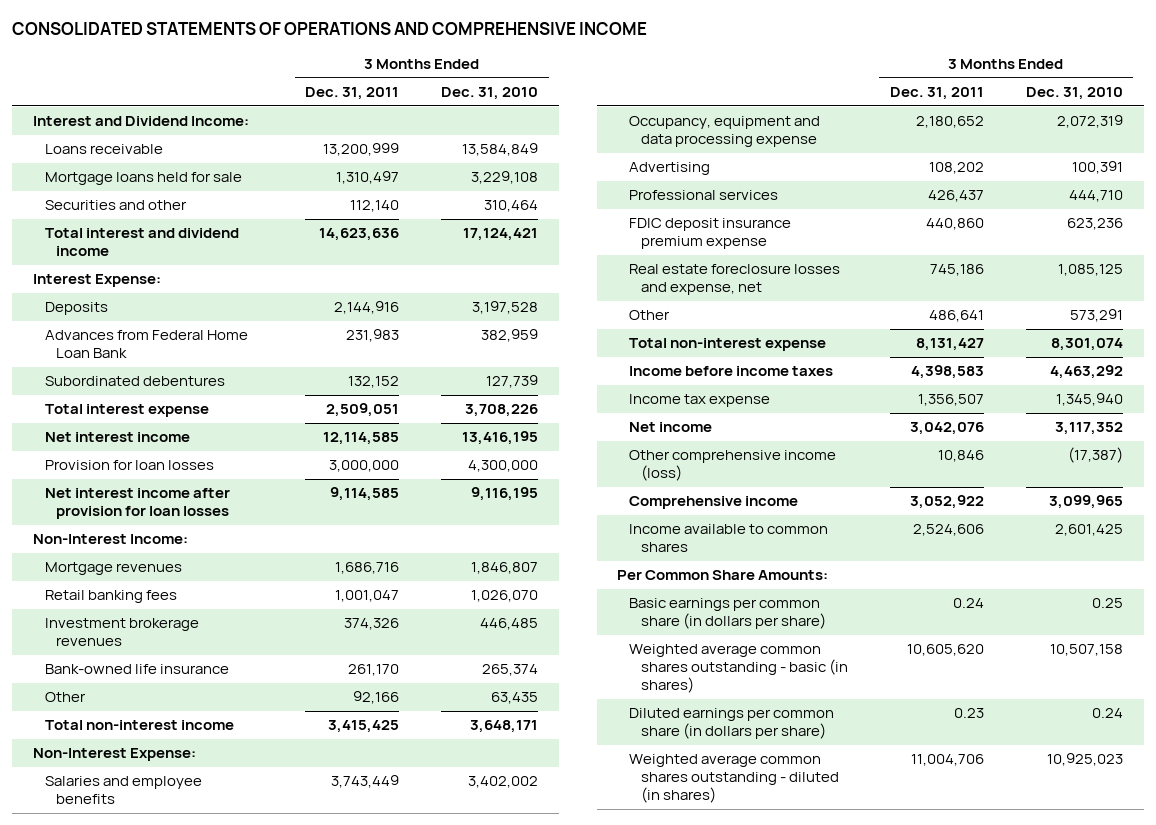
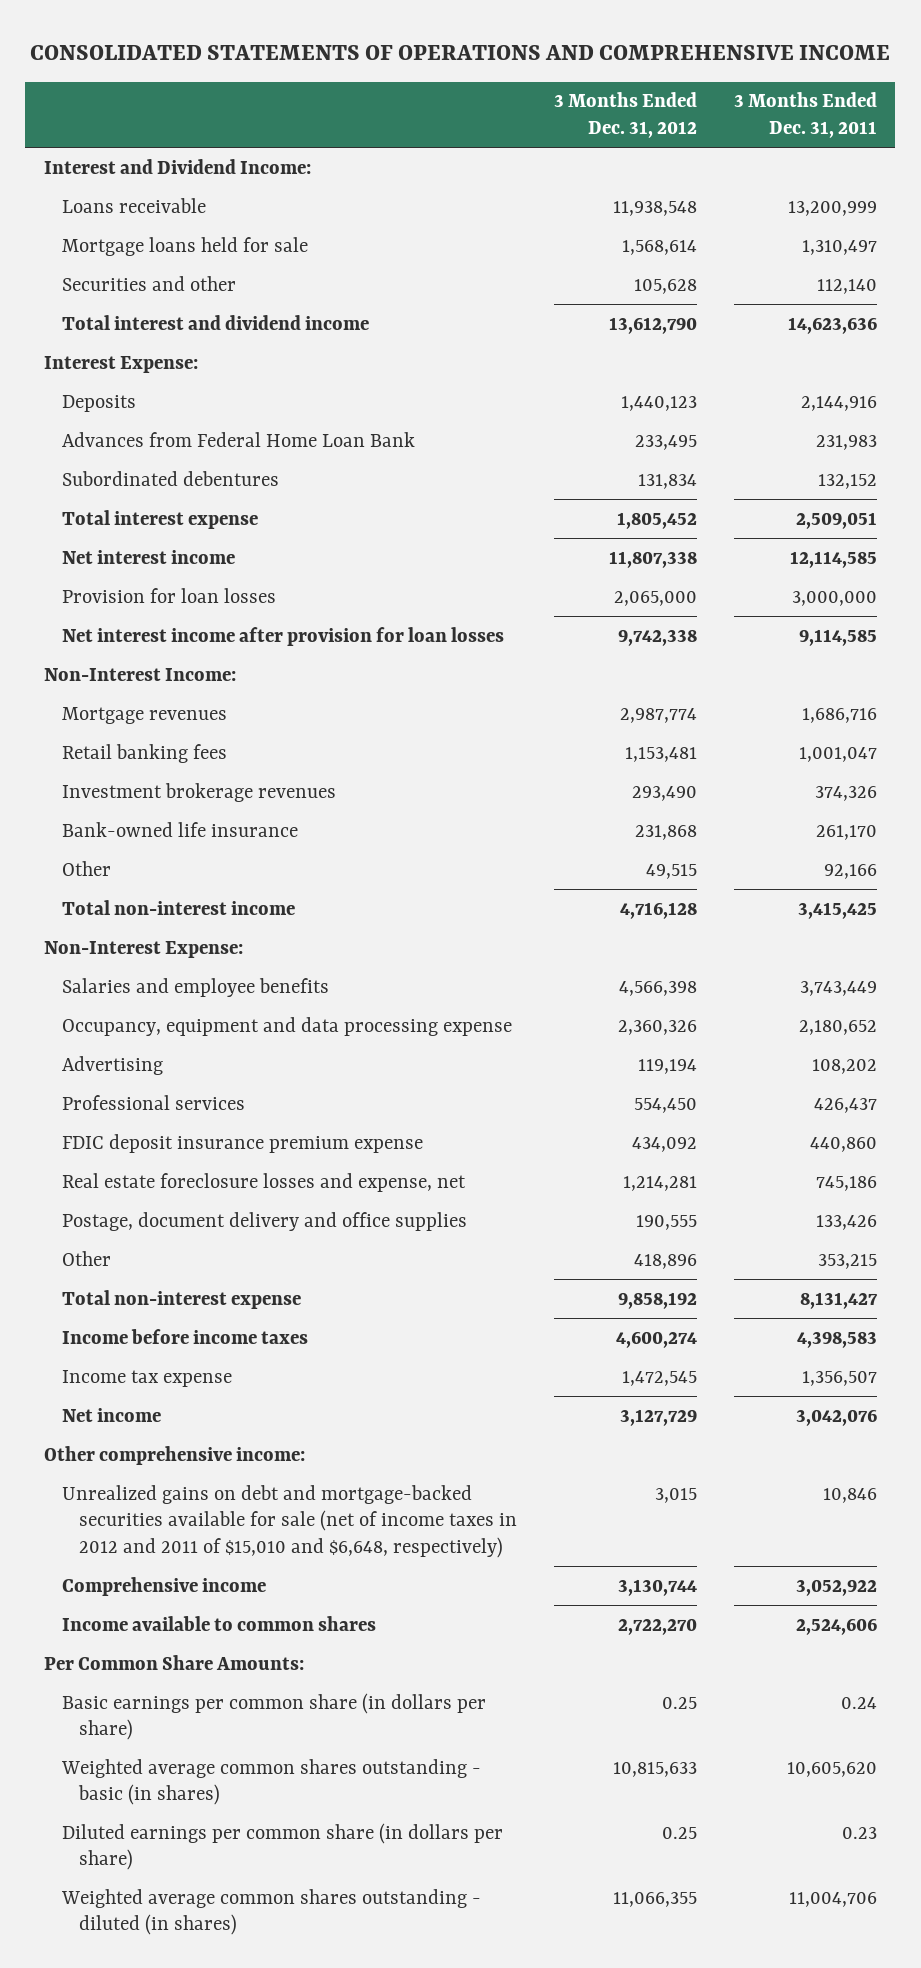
[441,87,539,101] Dec. 31, 2010 -> none
none -> [554,92,698,139] 3 Months Ended Dec. 31, 2012
none -> [61,1211,467,1231] Postage, document delivery and office supplies
[928,310,984,323] 486,641 -> [817,1253,877,1269] 353,215
none -> [43,1445,305,1465] Other comprehensive income:
[629,450,837,482] Other comprehensive income (loss) -> [61,1484,518,1559] Unrealized gains on debt and mortgage-backed securities available for sale (net of income taxes in 2012 and 2011 of $15,010 and $6,648, respectively)

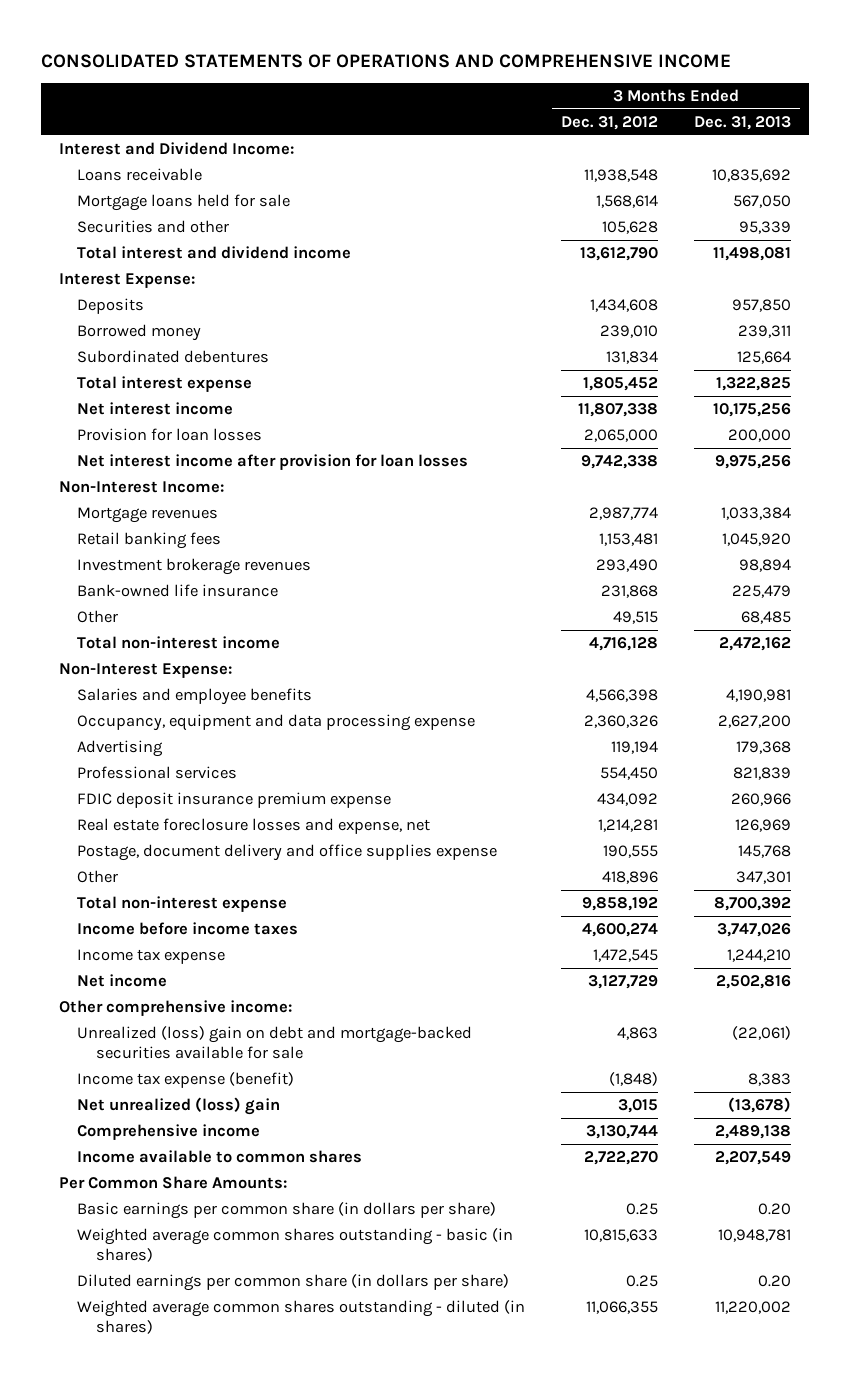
[733,92,877,139] 3 Months Ended Dec. 31, 2011 -> none
none -> [694,116,792,131] Dec. 31, 2013
[61,431,415,447] Advances from Federal Home Loan Bank -> none
[621,395,698,411] 1,440,123 -> [590,299,659,313] 1,434,608
none -> [77,324,202,342] Borrowed money
[61,1211,467,1231] Postage, document delivery and office supplies -> [77,844,498,862] Postage, document delivery and office supplies expense
none -> [77,1026,473,1059] Unrealized (loss) gain on debt and mortgage-backed securities available for sale
none -> [77,1072,295,1089] Income tax expense (benefit)
[61,1484,518,1559] Unrealized gains on debt and mortgage-backed securities available for sale (net of income taxes in 2012 and 2011 of $15,010 and $6,648, respectively) -> [77,1097,281,1116] Net unrealized (loss) gain

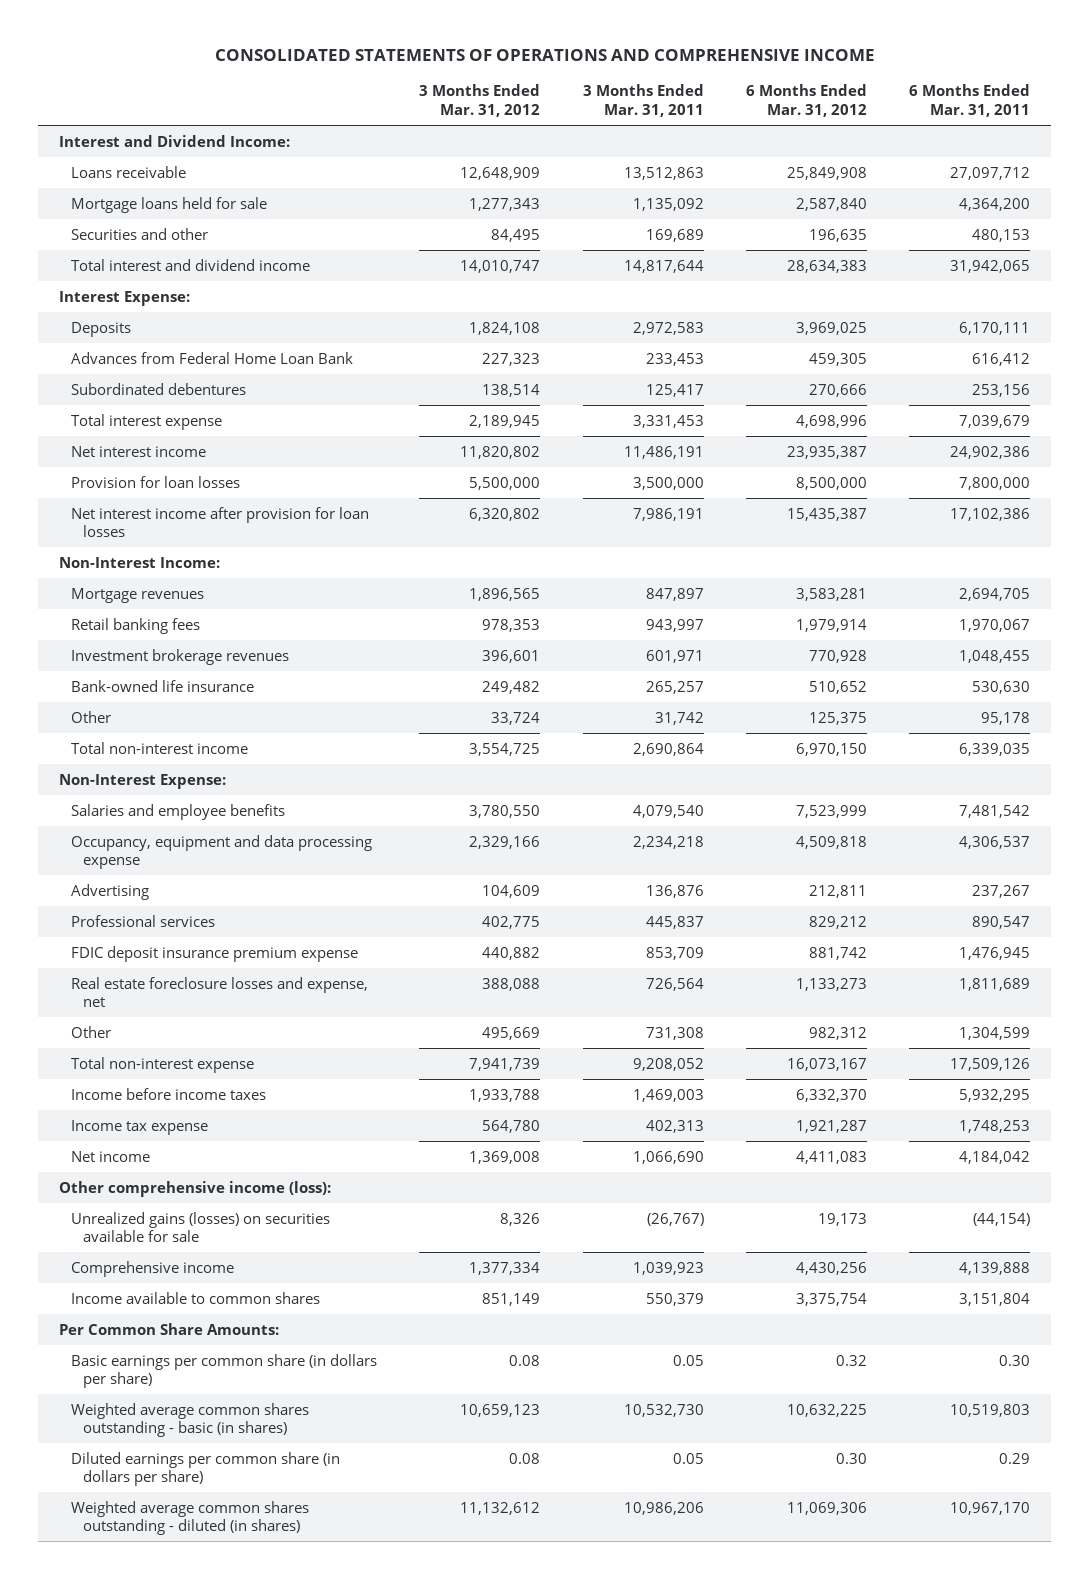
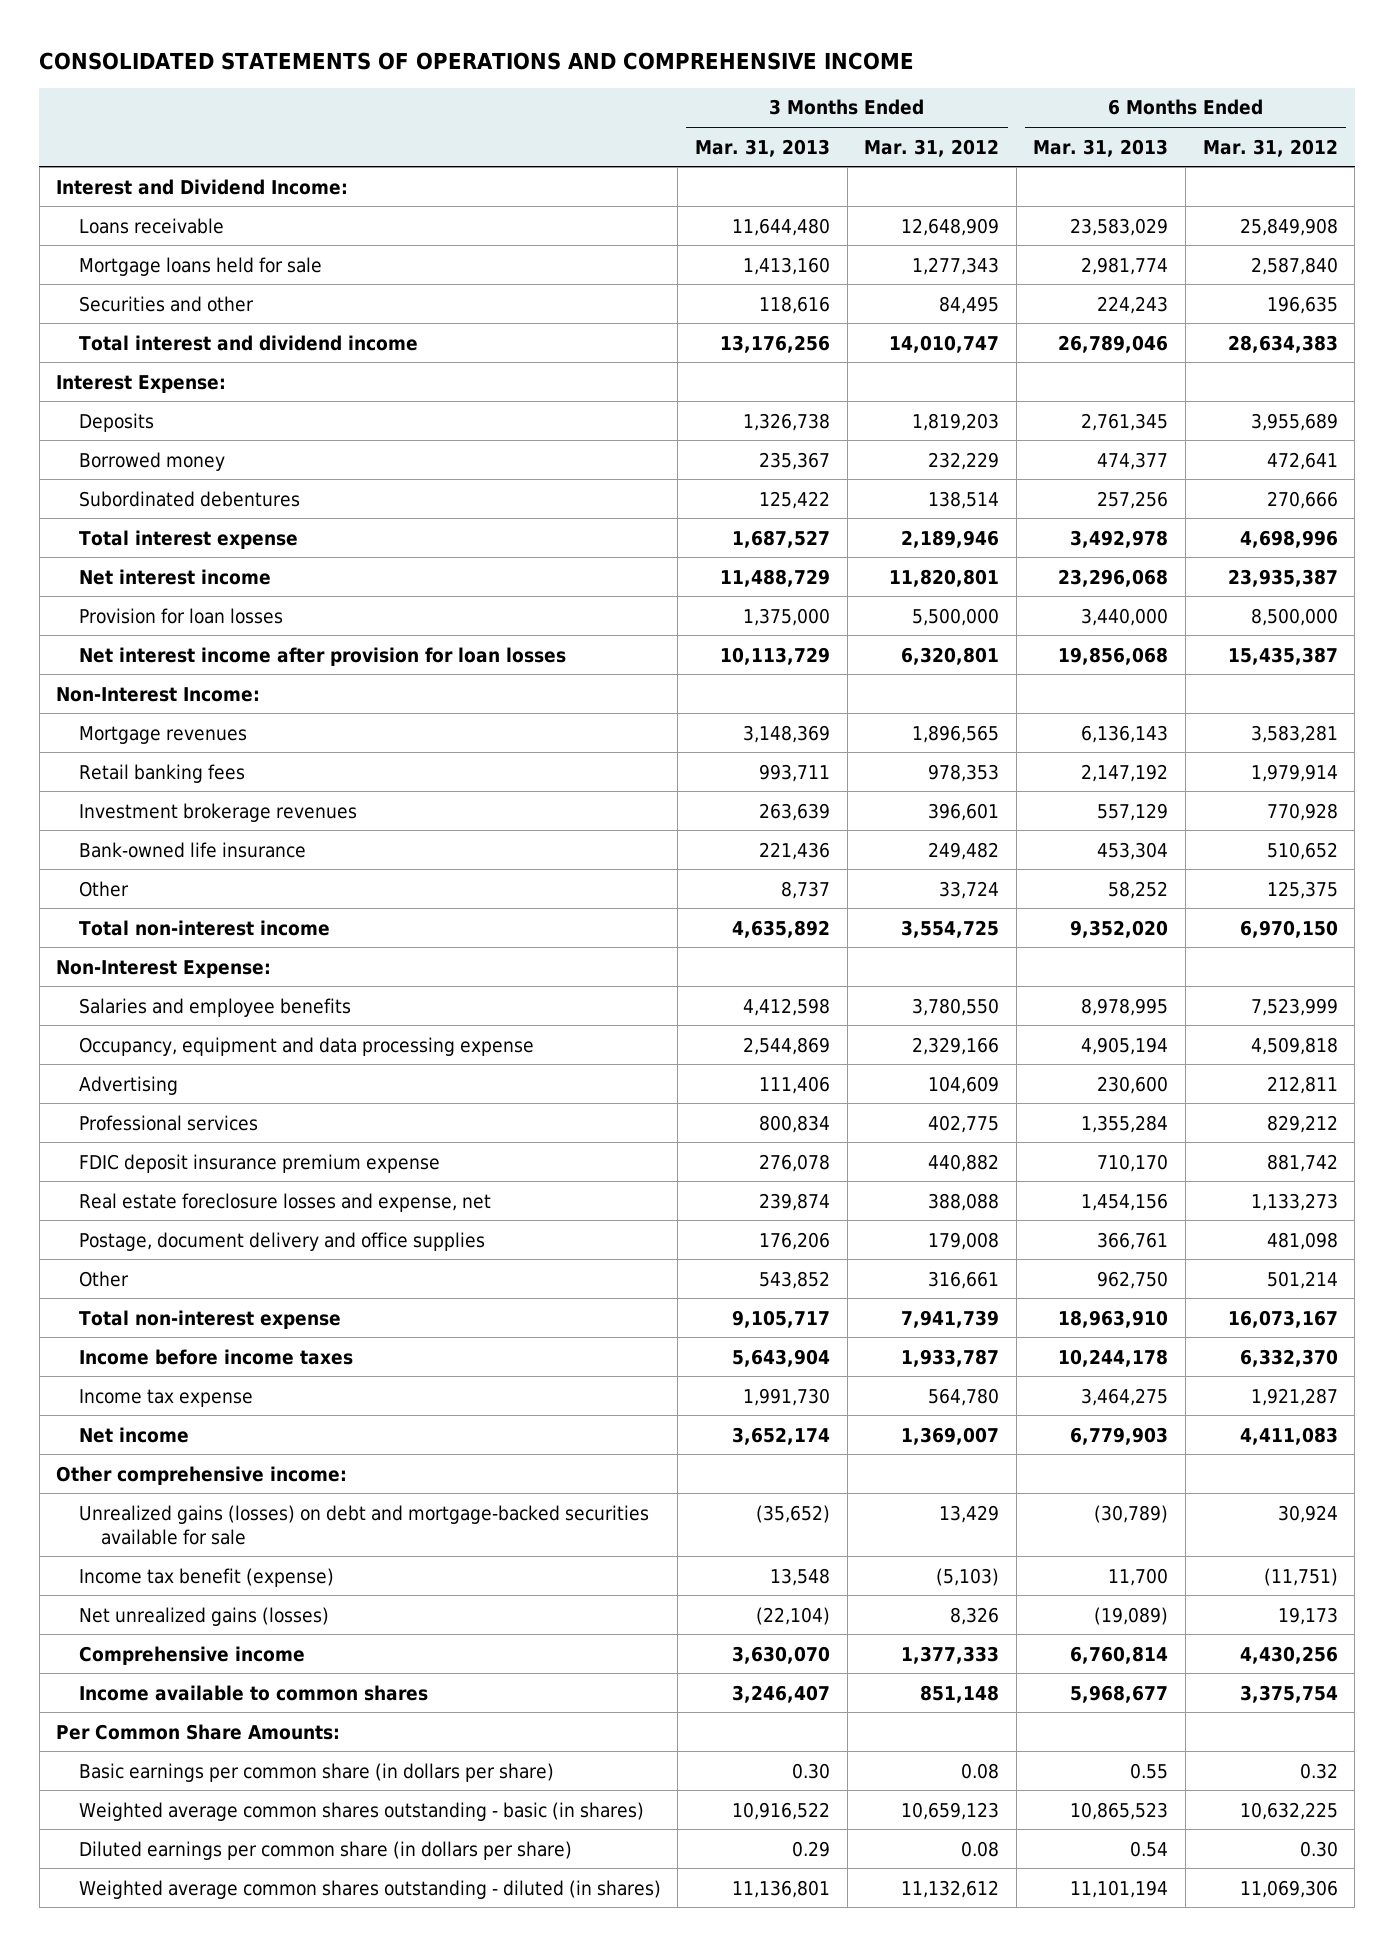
[582,84,704,118] 3 Months Ended Mar. 31, 2011 -> none
[908,84,1030,118] 6 Months Ended Mar. 31, 2011 -> none
none -> [694,138,830,157] Mar. 31, 2013
none -> [1033,138,1169,157] Mar. 31, 2013
[71,351,354,364] Advances from Federal Home Loan Bank -> none
[469,321,541,335] 1,824,108 -> [912,412,1000,431] 1,819,203
[795,321,867,335] 3,969,025 -> [1250,412,1338,431] 3,955,689
none -> [78,451,225,471] Borrowed money
[469,414,541,428] 2,189,945 -> [901,529,1000,548] 2,189,946
[460,445,541,459] 11,820,802 -> [889,568,1000,587] 11,820,801
[469,507,541,521] 6,320,802 -> [901,646,1000,665] 6,320,801
none -> [78,1231,485,1251] Postage, document delivery and office supplies
[482,1026,541,1040] 495,669 -> [928,1270,1000,1289] 316,661
[808,1026,867,1040] 982,312 -> [1266,1270,1338,1289] 501,214
[469,1088,541,1102] 1,933,788 -> [901,1348,1000,1367] 1,933,787
[469,1150,541,1164] 1,369,008 -> [901,1426,1000,1445] 1,369,007
[59,1180,332,1197] Other comprehensive income (loss): -> [56,1465,348,1485] Other comprehensive income:
none -> [78,1504,649,1545] Unrealized gains (losses) on debt and mortgage-backed securities available for sale
none -> [78,1567,334,1587] Income tax benefit (expense)
[71,1211,331,1243] Unrealized gains (losses) on securities available for sale -> [78,1606,329,1626] Net unrealized gains (losses)
[469,1261,541,1275] 1,377,334 -> [901,1645,1000,1664] 1,377,333
[482,1292,541,1306] 851,149 -> [920,1684,1000,1703] 851,148

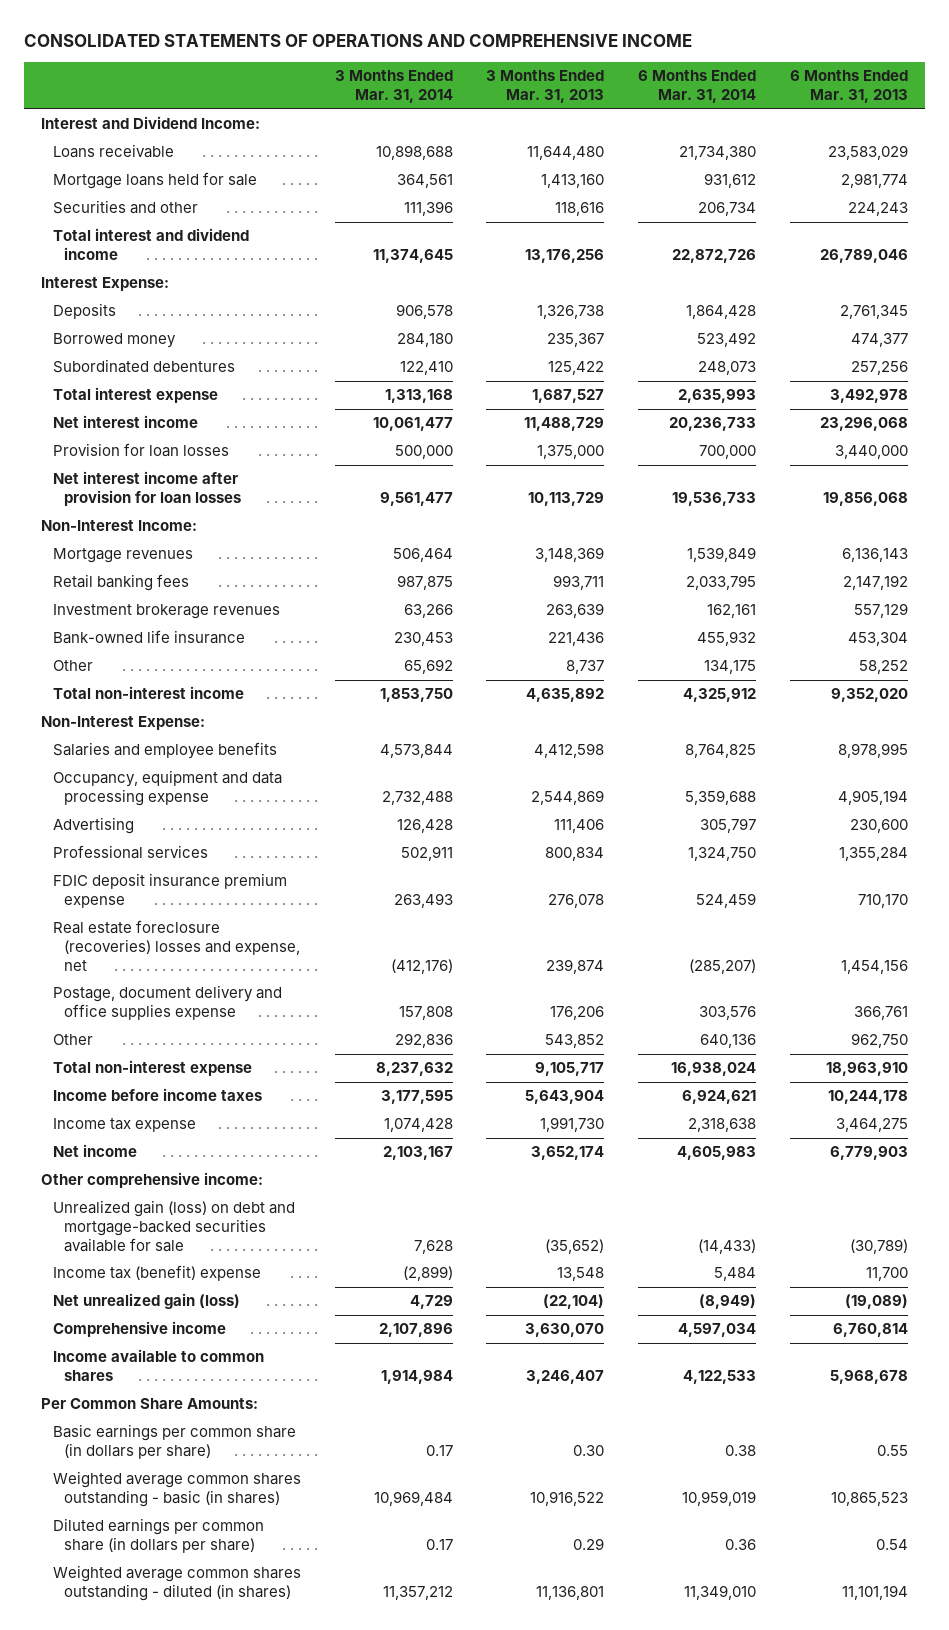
[864,138,1000,157] Mar. 31, 2012 -> none
[1202,138,1338,157] Mar. 31, 2012 -> none
none -> [334,70,453,104] 3 Months Ended Mar. 31, 2014
none -> [638,70,757,104] 6 Months Ended Mar. 31, 2014
[78,1192,491,1212] Real estate foreclosure losses and expense, net -> [52,920,301,971] Real estate foreclosure (recoveries) losses and expense, net
[78,1231,485,1251] Postage, document delivery and office supplies -> [52,985,282,1021] Postage, document delivery and office supplies expense
[78,1504,649,1545] Unrealized gains (losses) on debt and mortgage-backed securities available for sale -> [52,1200,295,1252] Unrealized gain (loss) on debt and mortgage-backed securities available for sale
[78,1567,334,1587] Income tax benefit (expense) -> [52,1265,261,1282] Income tax (benefit) expense
[78,1606,329,1626] Net unrealized gains (losses) -> [52,1293,240,1310] Net unrealized gain (loss)
[1070,1684,1169,1703] 5,968,677 -> [829,1370,908,1385] 5,968,678

